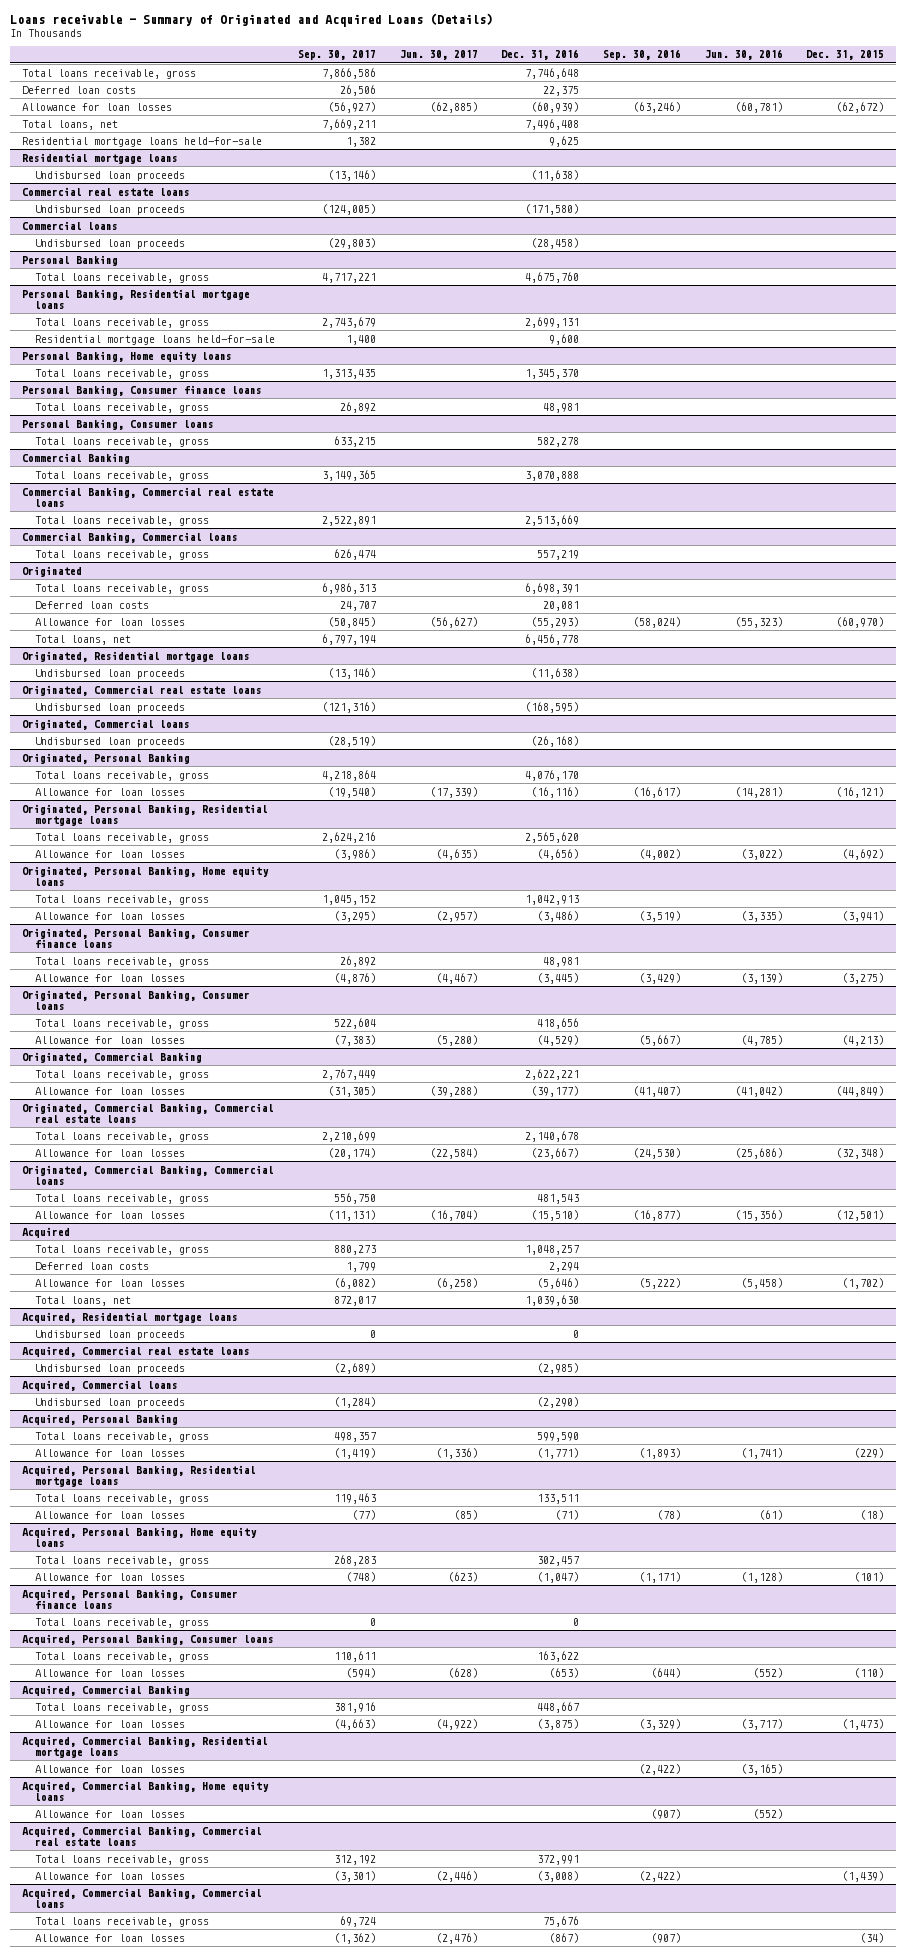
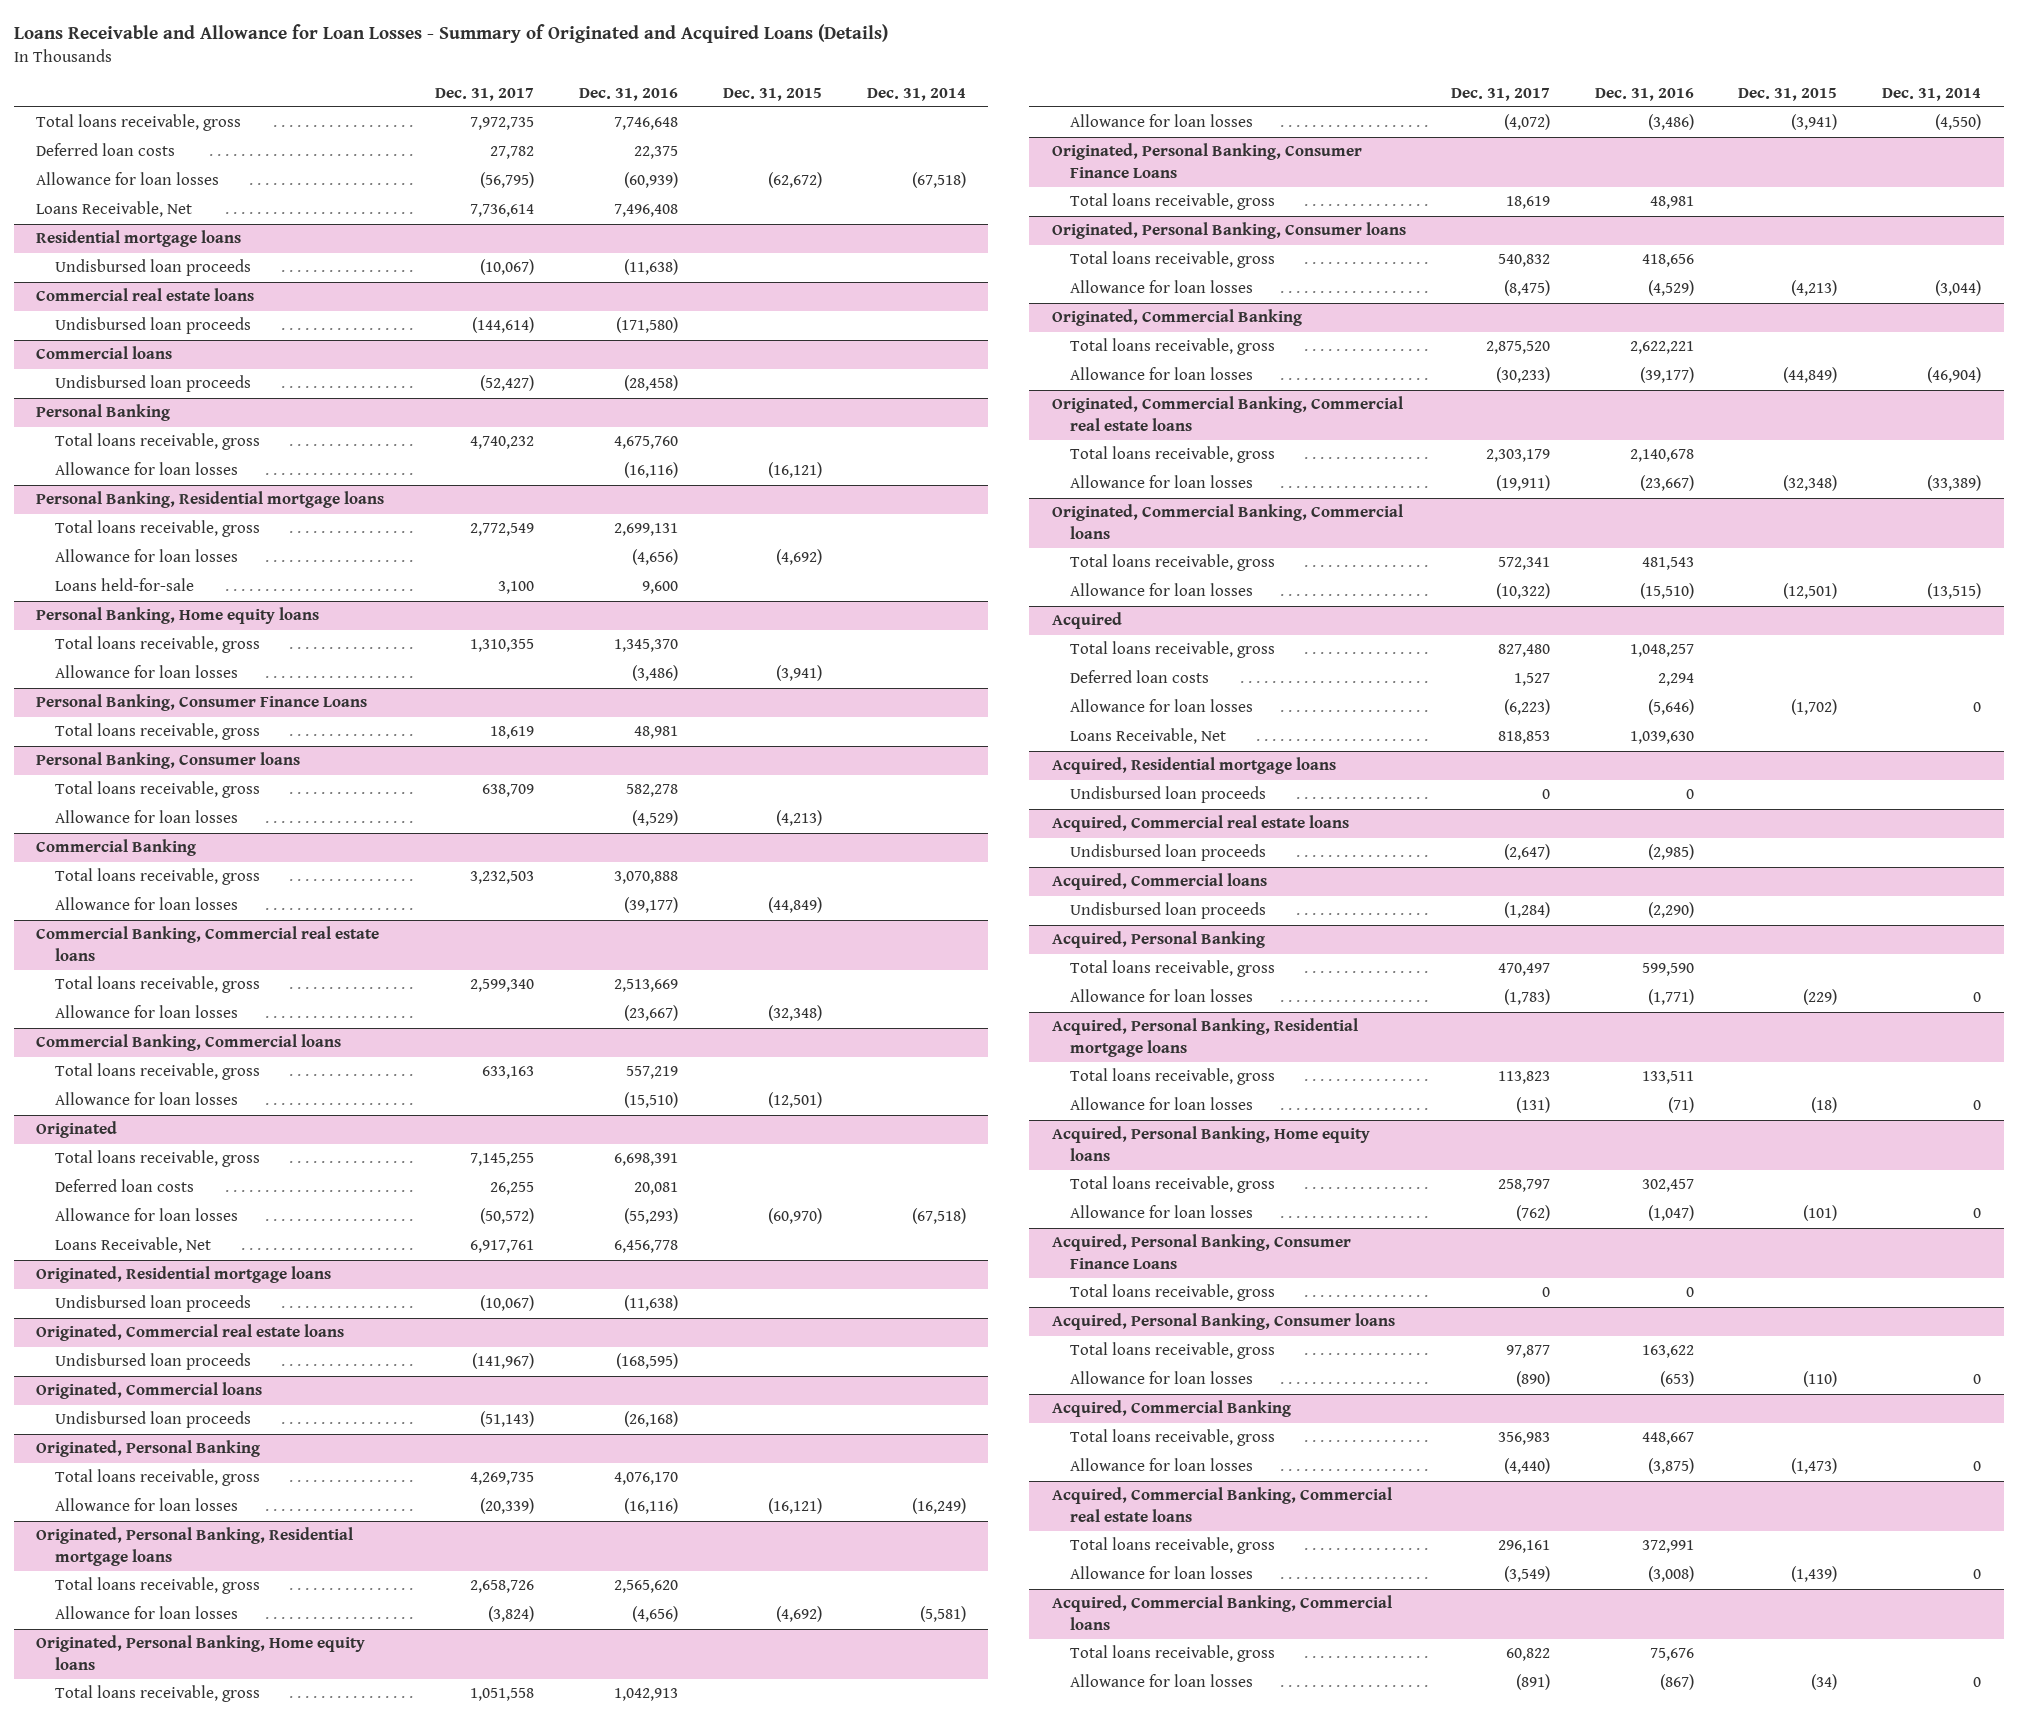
[9,13,493,28] Loans receivable - Summary of Originated and Acquired Loans (Details) -> [13,24,888,44] Loans Receivable and Allowance for Loan Losses - Summary of Originated and Acquired Loans (Details)
[298,50,377,61] Sep. 30, 2017 -> none
[399,50,478,61] Jun. 30, 2017 -> none
[603,49,682,61] Sep. 30, 2016 -> none
[704,49,783,61] Jun. 30, 2016 -> none
none -> [434,87,534,101] Dec. 31, 2017
none -> [866,87,966,101] Dec. 31, 2014
[21,136,262,147] Residential mortgage loans held-for-sale -> none
[21,119,118,130] Total loans, net -> [36,201,193,218] Loans Receivable, Net
none -> [54,462,238,476] Allowance for loan losses
none -> [54,549,238,563] Allowance for loan losses
[34,334,275,345] Residential mortgage loans held-for-sale -> [54,578,194,592] Loans held-for-sale
none -> [54,665,238,679] Allowance for loan losses
[21,384,262,396] Personal Banking, Consumer finance loans -> [36,694,368,712] Personal Banking, Consumer Finance Loans
none -> [54,810,238,824] Allowance for loan losses
none -> [54,897,238,911] Allowance for loan losses
none -> [54,1005,238,1019] Allowance for loan losses
none -> [54,1092,238,1106] Allowance for loan losses
[34,634,131,645] Total loans, net -> [54,1237,211,1254] Loans Receivable, Net
[21,927,250,949] Originated, Personal Banking, Consumer finance loans -> [1051,143,1362,178] Originated, Personal Banking, Consumer Finance Loans
[34,973,185,982] Allowance for loan losses -> none
[34,1295,131,1306] Total loans, net -> [1070,728,1227,745] Loans Receivable, Net
[21,1588,238,1610] Acquired, Personal Banking, Consumer finance loans -> [1051,1234,1351,1269] Acquired, Personal Banking, Consumer Finance Loans
[21,1735,268,1759] Acquired, Commercial Banking, Residential mortgage loans -> none
[34,1764,185,1773] Allowance for loan losses -> none
[21,1780,269,1802] Acquired, Commercial Banking, Home equity loans -> none
[34,1809,185,1818] Allowance for loan losses -> none

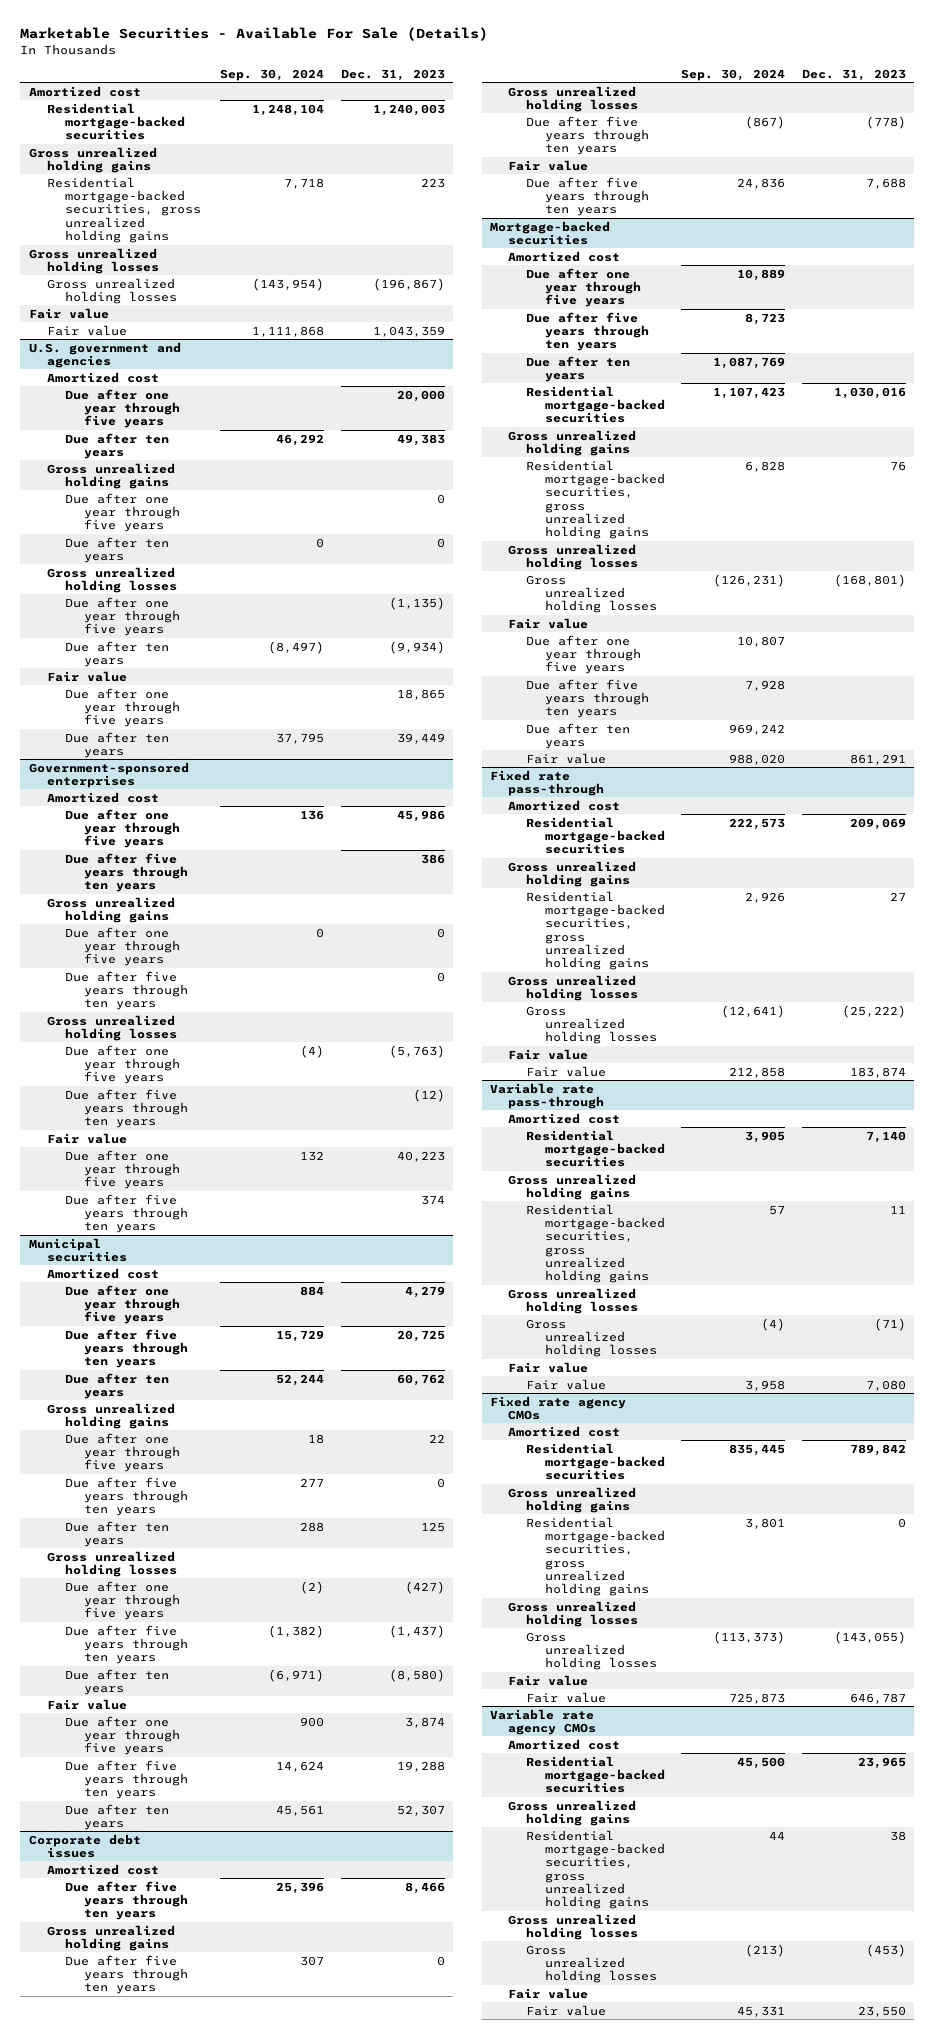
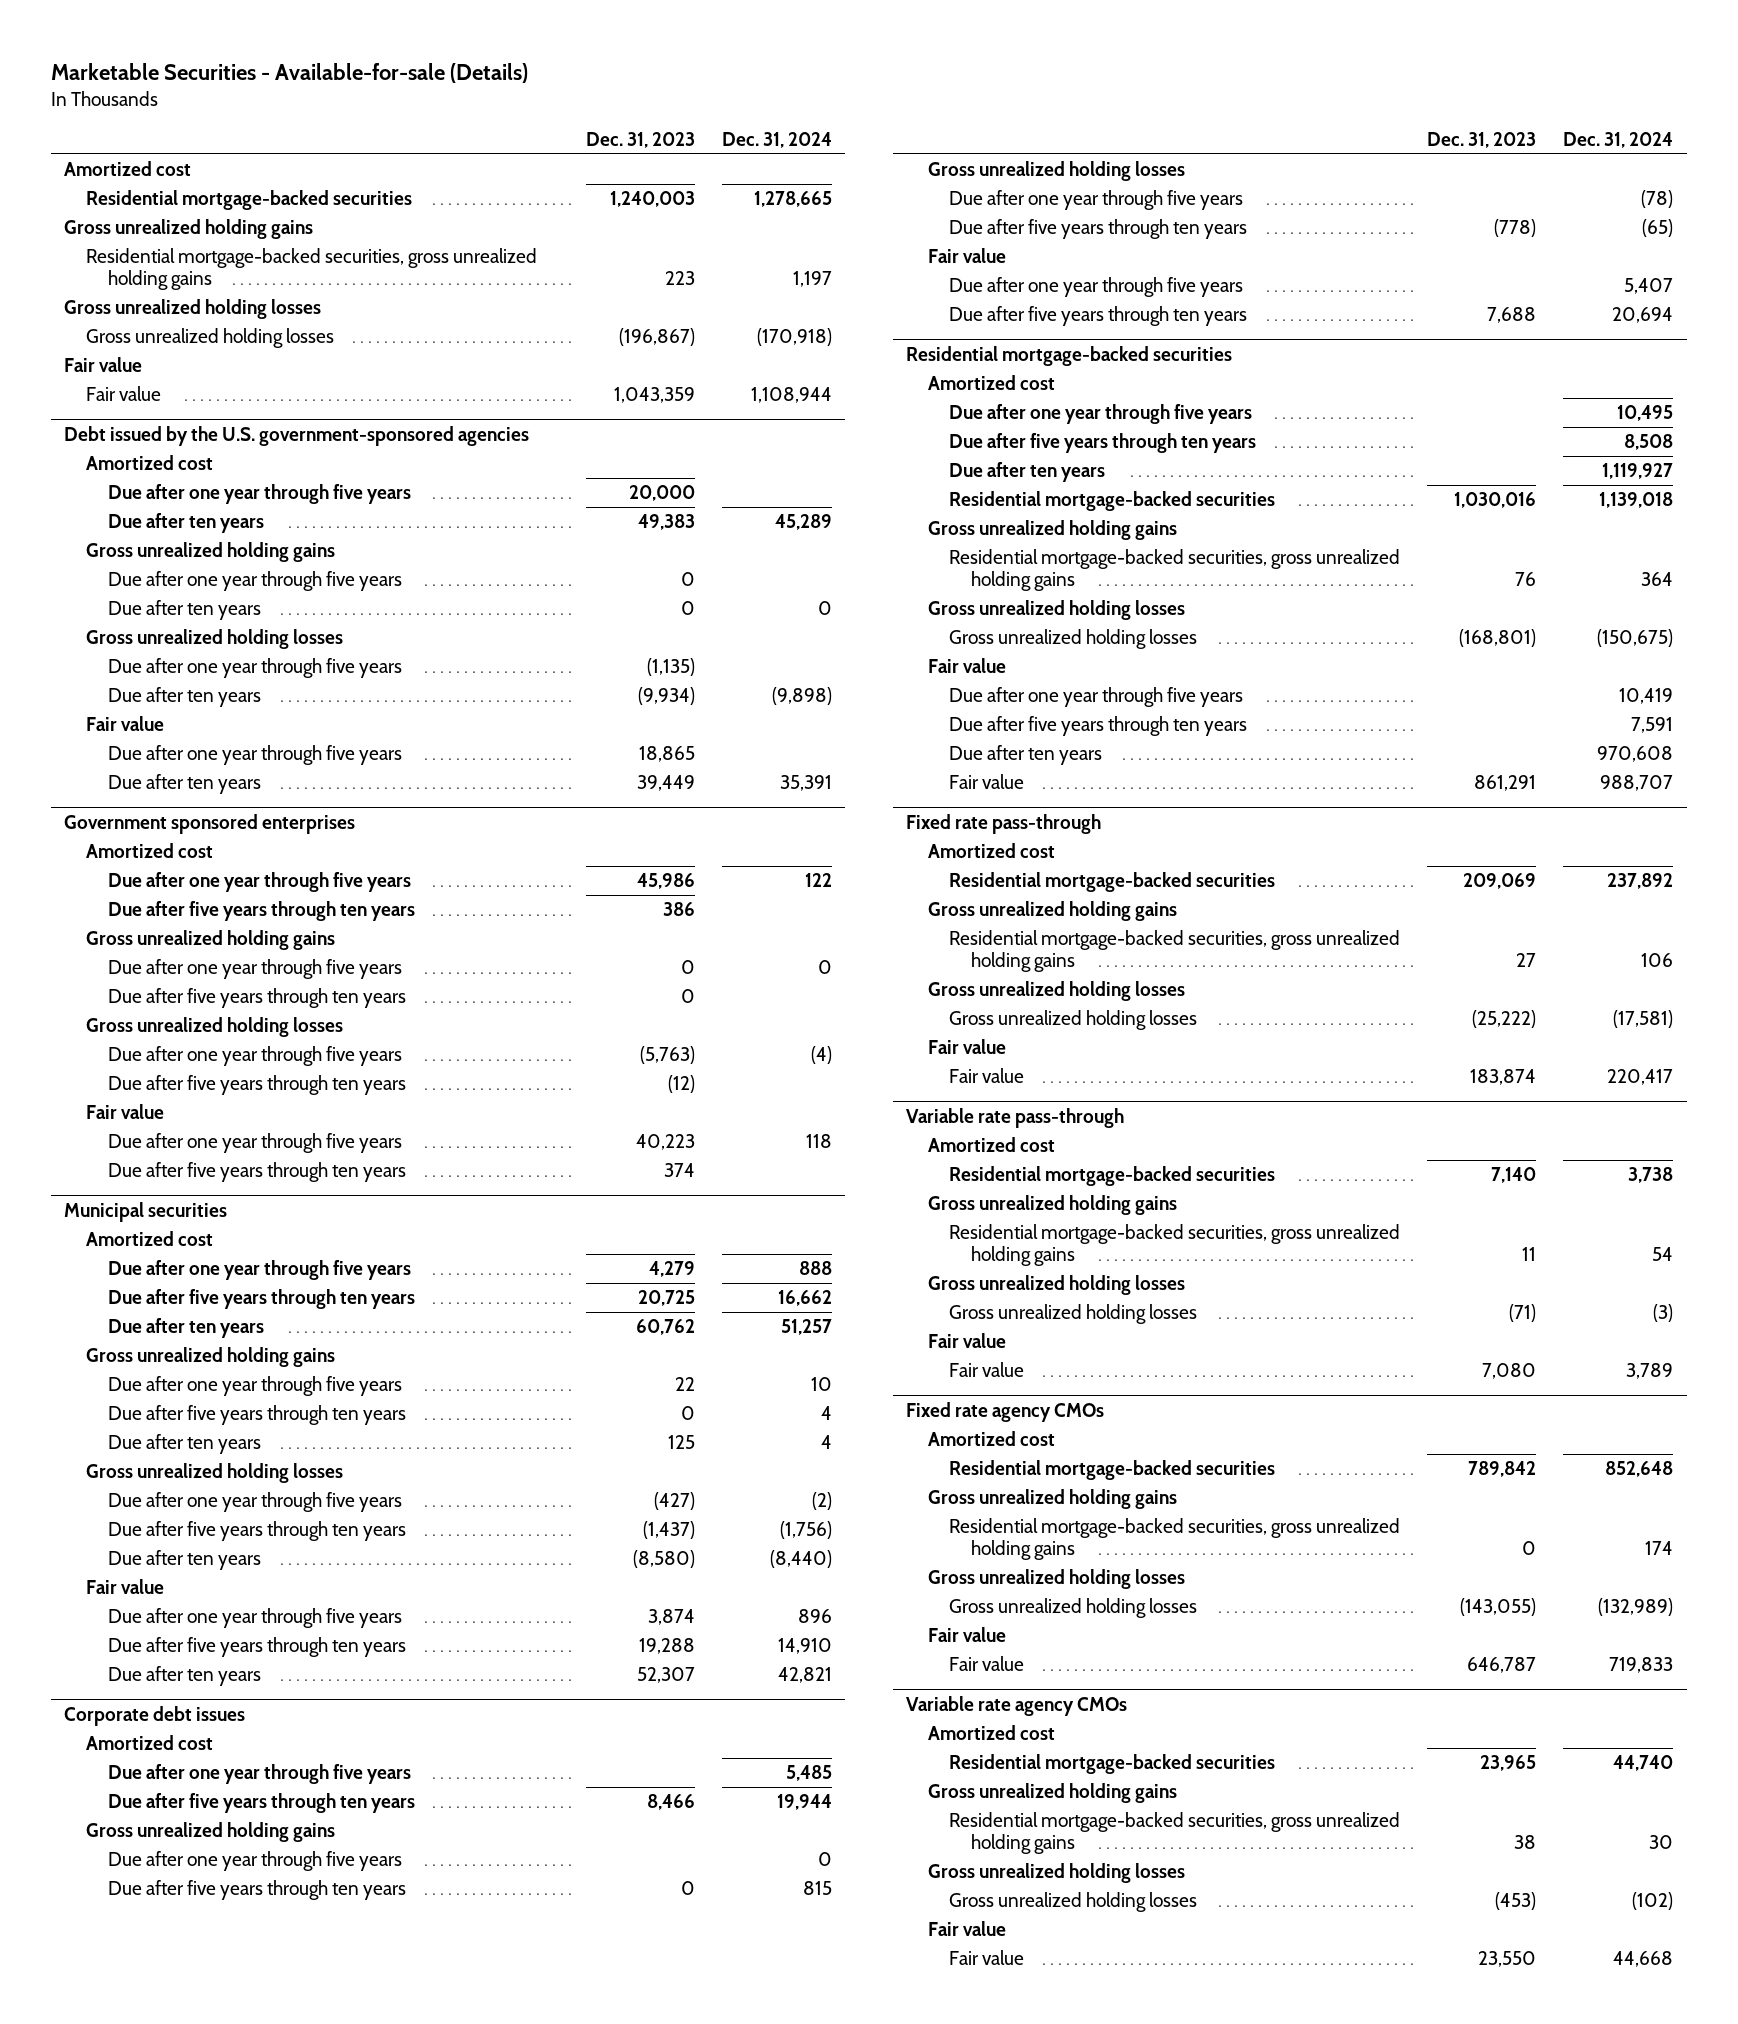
[20,27,489,42] Marketable Securities - Available For Sale (Details) -> [50,63,528,84] Marketable Securities - Available-for-sale (Details)
[220,68,325,81] Sep. 30, 2024 -> none
none -> [721,131,832,148] Dec. 31, 2024
[28,341,181,368] U.S. government and agencies -> [64,426,530,447] Debt issued by the U.S. government-sponsored agencies
[28,761,189,788] Government-sponsored enterprises -> [64,814,356,835] Government sponsored enterprises
none -> [107,1764,411,1785] Due after one year through five years
none -> [107,1851,402,1872] Due after one year through five years
none -> [949,190,1244,211] Due after one year through five years
none -> [949,277,1244,298] Due after one year through five years
[489,220,610,245] Mortgage-backed securities -> [906,346,1233,367] Residential mortgage-backed securities

